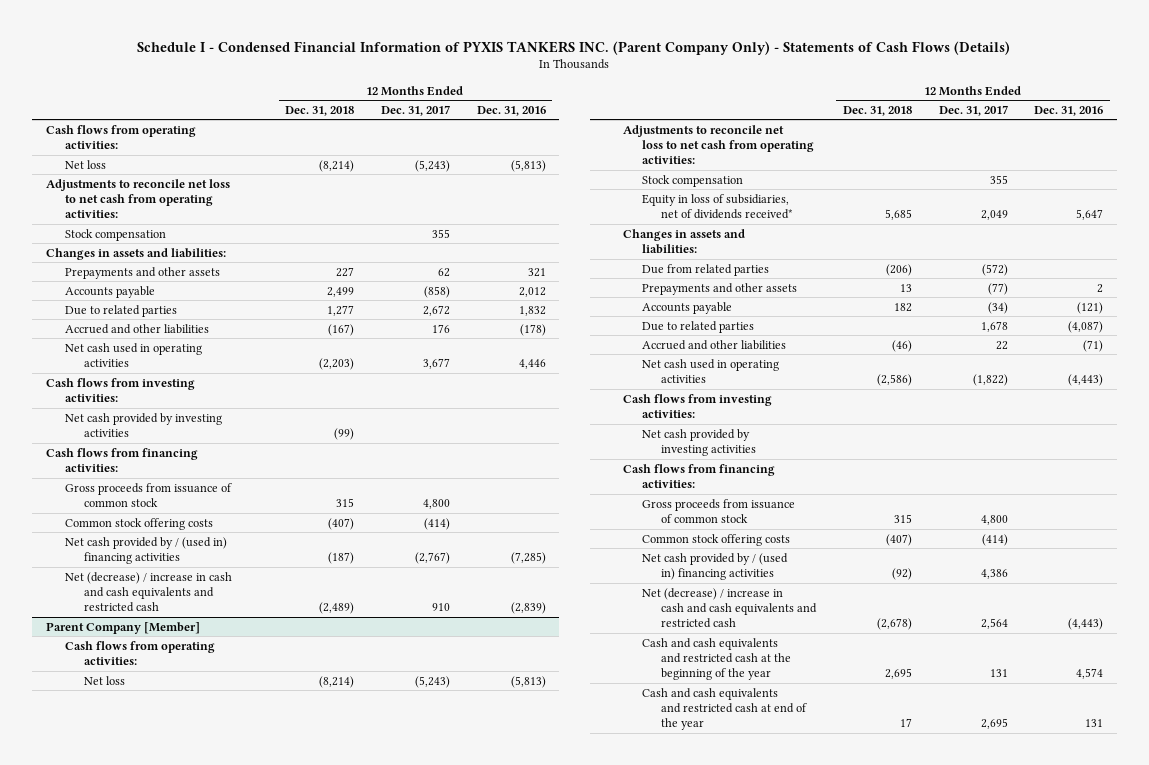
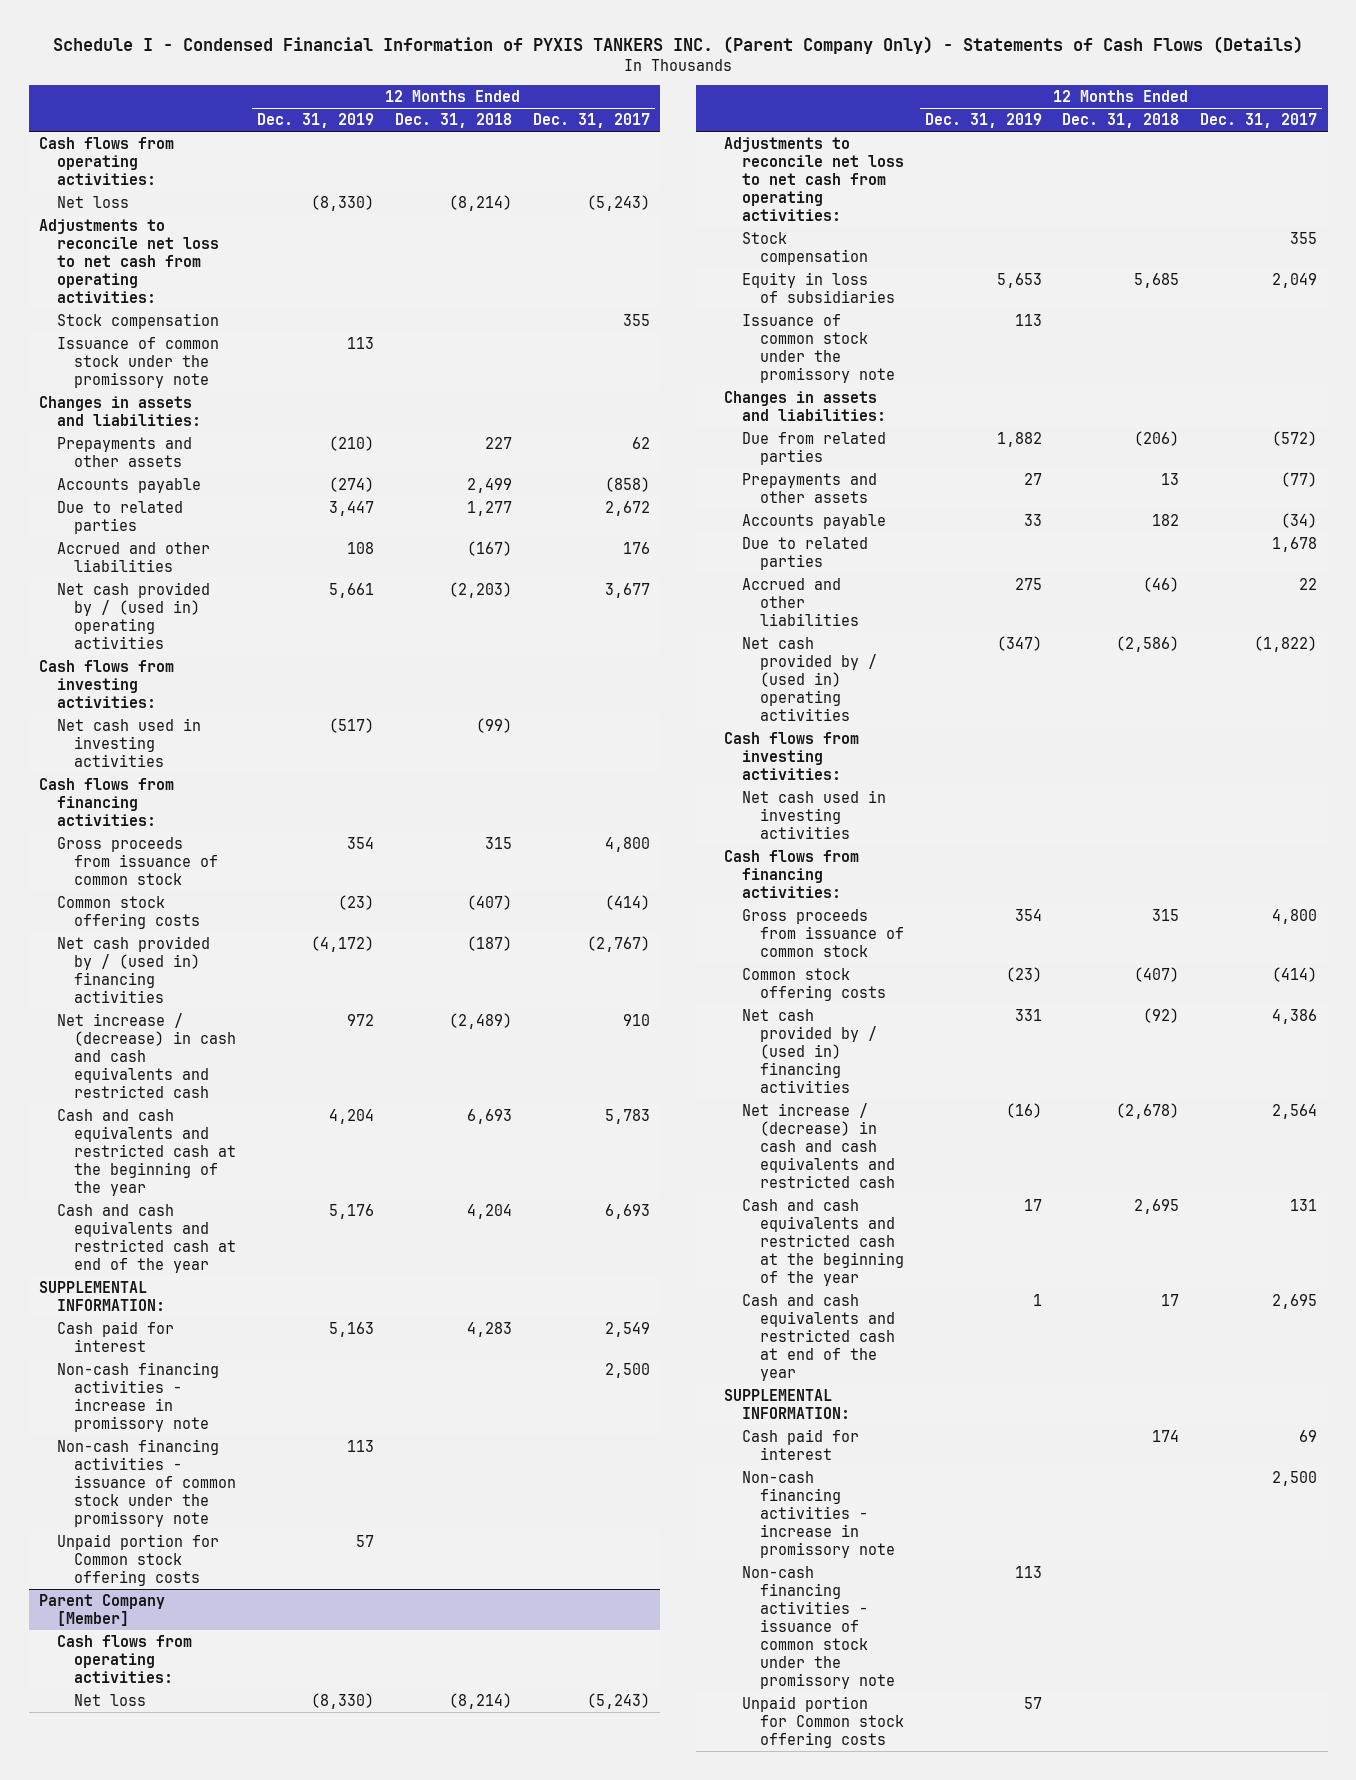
[476,105,546,116] Dec. 31, 2016 -> none
none -> [257,113,375,129] Dec. 31, 2019
none -> [56,336,219,388] Issuance of common stock under the promissory note
[64,342,202,368] Net cash used in operating activities -> [56,581,210,649] Net cash provided by / (used in) operating activities
[64,412,222,438] Net cash provided by investing activities -> [56,717,201,767] Net cash used in investing activities
[64,571,232,613] Net (decrease) / increase in cash and cash equivalents and restricted cash -> [56,1012,237,1098] Net increase / (decrease) in cash and cash equivalents and restricted cash
none -> [56,1108,237,1196] Cash and cash equivalents and restricted cash at the beginning of the year
none -> [56,1203,237,1273] Cash and cash equivalents and restricted cash at end of the year
none -> [39,1280,165,1311] SUPPLEMENTAL INFORMATION:
none -> [56,1320,174,1352] Cash paid for interest
none -> [56,1361,219,1432] Non-cash financing activities - increase in promissory note
none -> [56,1438,237,1527] Non-cash financing activities - issuance of common stock under the promissory note
none -> [56,1533,219,1586] Unpaid portion for Common stock offering costs
[641,193,794,220] Equity in loss of subsidiaries, net of dividends received* -> [741,271,895,303] Equity in loss of subsidiaries
none -> [741,313,895,383] Issuance of common stock under the promissory note
[641,358,779,384] Net cash used in operating activities -> [741,636,877,721] Net cash provided by / (used in) operating activities
[641,428,757,457] Net cash provided by investing activities -> [741,789,886,839] Net cash used in investing activities
[641,587,818,629] Net (decrease) / increase in cash and cash equivalents and restricted cash -> [741,1102,895,1188] Net increase / (decrease) in cash and cash equivalents and restricted cash
none -> [724,1388,850,1419] SUPPLEMENTAL INFORMATION:
none -> [741,1428,859,1460] Cash paid for interest
none -> [741,1470,895,1558] Non-cash financing activities - increase in promissory note
none -> [741,1565,895,1689] Non-cash financing activities - issuance of common stock under the promissory note
none -> [741,1695,904,1748] Unpaid portion for Common stock offering costs

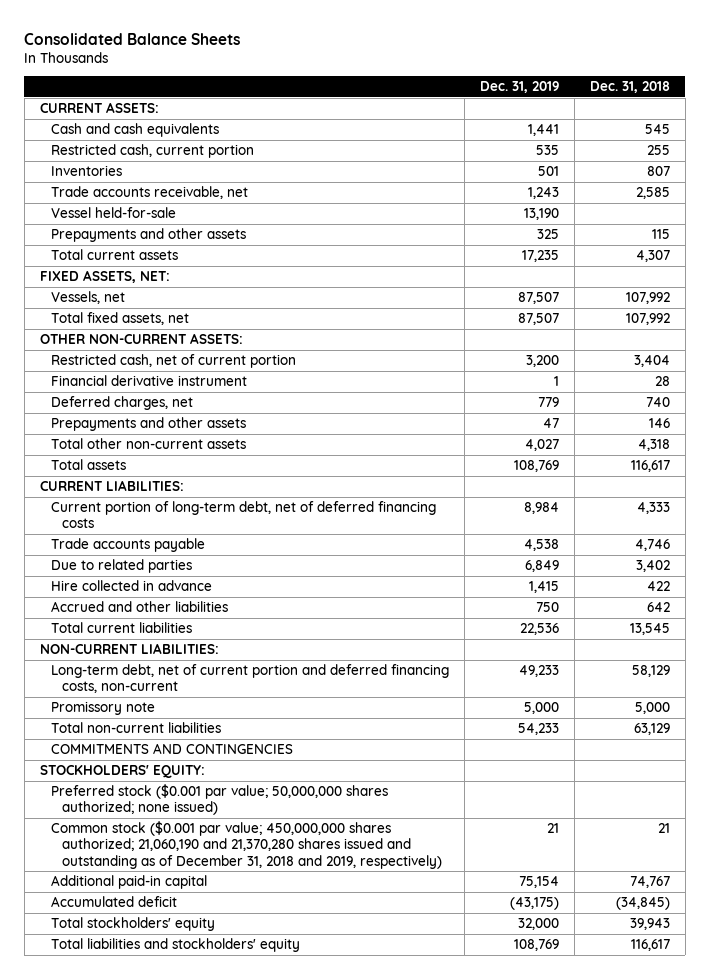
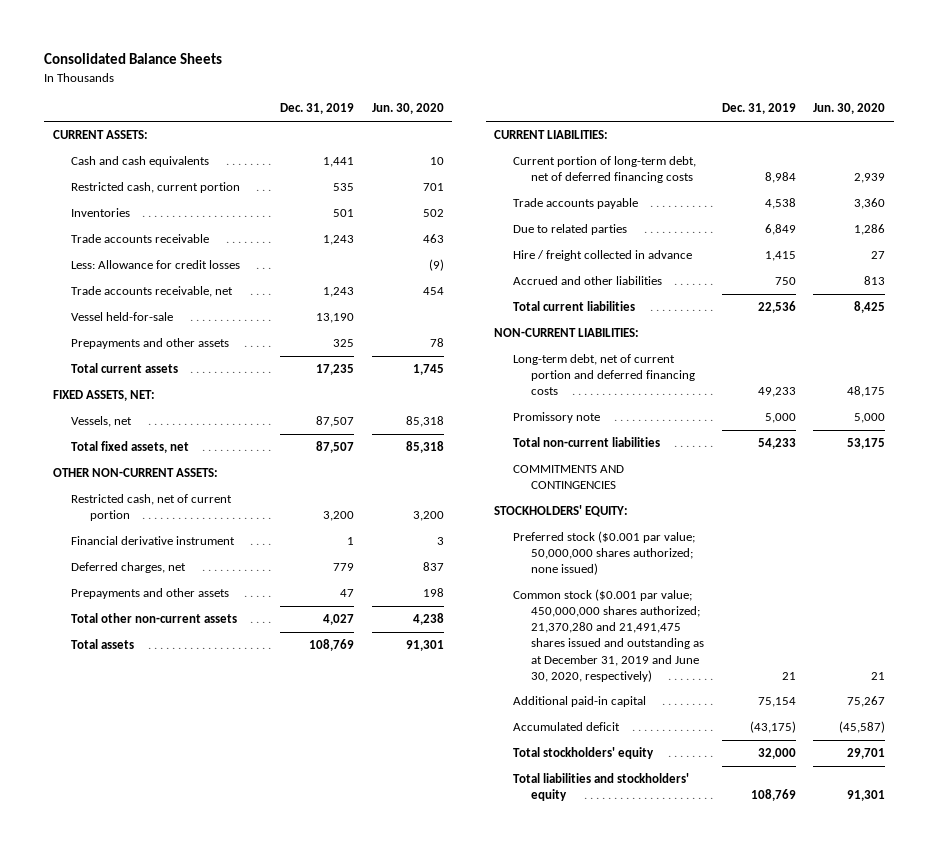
[589,81,670,94] Dec. 31, 2018 -> none
none -> [371,103,444,115] Jun. 30, 2020
none -> [71,234,210,244] Trade accounts receivable
none -> [71,260,241,270] Less: Allowance for credit losses
[50,580,212,592] Hire collected in advance -> [512,250,692,262] Hire / freight collected in advance
[50,664,449,694] Long-term debt, net of current portion and deferred financing costs, non-current -> [512,354,696,396] Long-term debt, net of current portion and deferred financing costs
[50,821,443,869] Common stock ($0.001 par value; 450,000,000 shares authorized; 21,060,190 and 21,370,280 shares issued and outstanding as of December 31, 2018 and 2019, respectively) -> [512,589,705,682] Common stock ($0.001 par value; 450,000,000 shares authorized; 21,370,280 and 21,491,475 shares issued and outstanding as at December 31, 2019 and June 30, 2020, respectively)

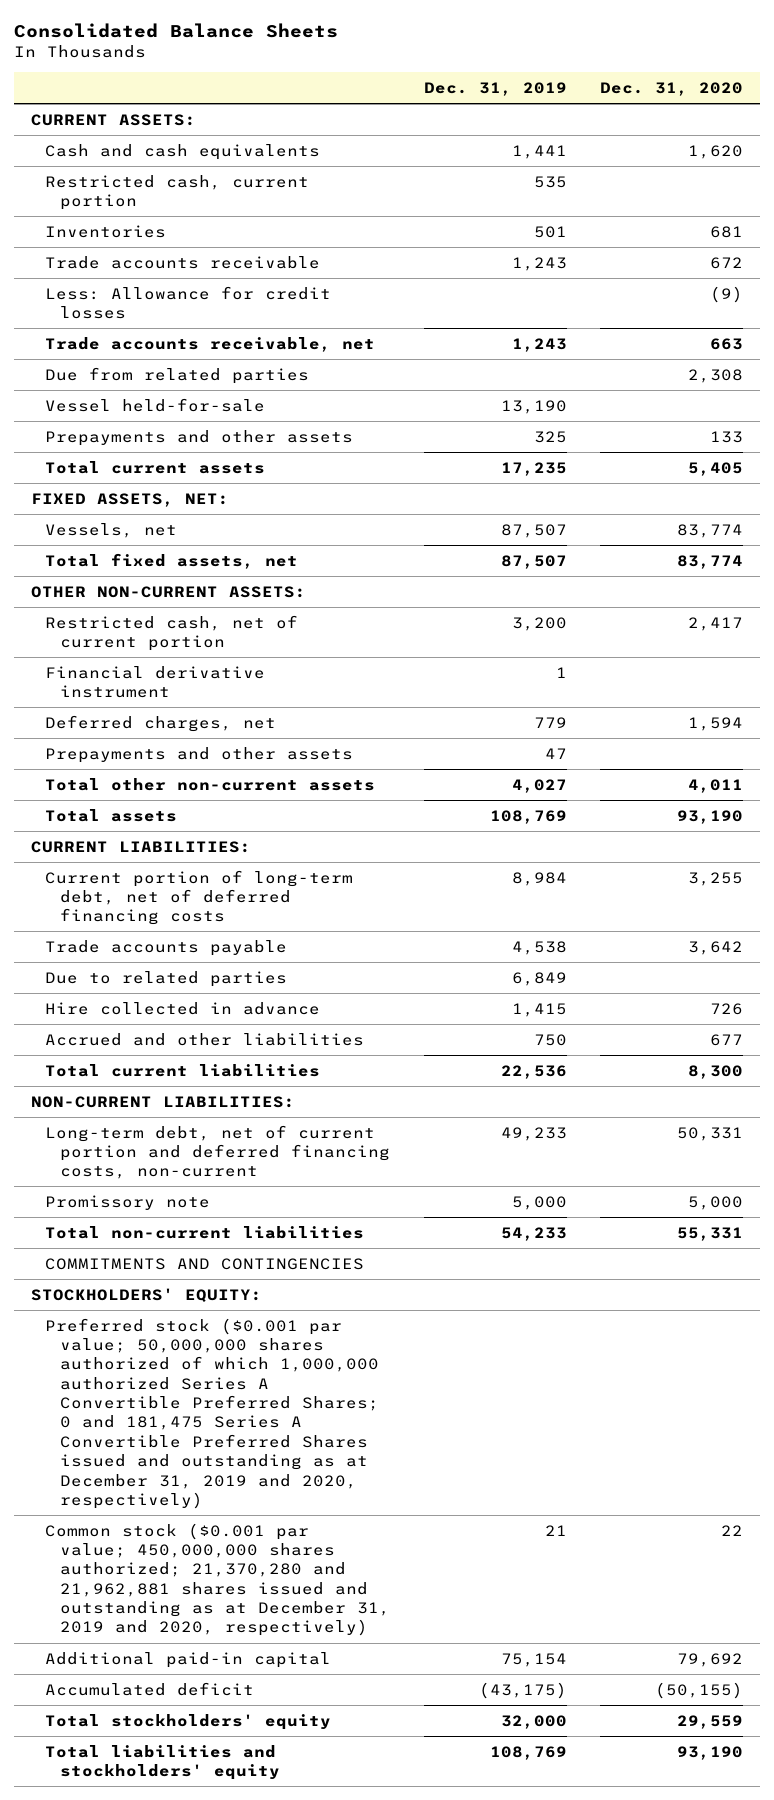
[371,103,444,115] Jun. 30, 2020 -> none
none -> [600,81,744,96] Dec. 31, 2020
none -> [45,366,310,384] Due from related parties
[512,250,692,262] Hire / freight collected in advance -> [45,1001,321,1015] Hire collected in advance
[512,354,696,396] Long-term debt, net of current portion and deferred financing costs -> [45,1124,390,1180] Long-term debt, net of current portion and deferred financing costs, non-current
[512,531,695,576] Preferred stock ($0.001 par value; 50,000,000 shares authorized; none issued) -> [45,1317,379,1509] Preferred stock ($0.001 par value; 50,000,000 shares authorized of which 1,000,000 authorized Series A Convertible Preferred Shares; 0 and 181,475 Series A Convertible Preferred Shares issued and outstanding as at December 31, 2019 and 2020, respectively)
[512,589,705,682] Common stock ($0.001 par value; 450,000,000 shares authorized; 21,370,280 and 21,491,475 shares issued and outstanding as at December 31, 2019 and June 30, 2020, respectively) -> [45,1522,390,1637] Common stock ($0.001 par value; 450,000,000 shares authorized; 21,370,280 and 21,962,881 shares issued and outstanding as at December 31, 2019 and 2020, respectively)

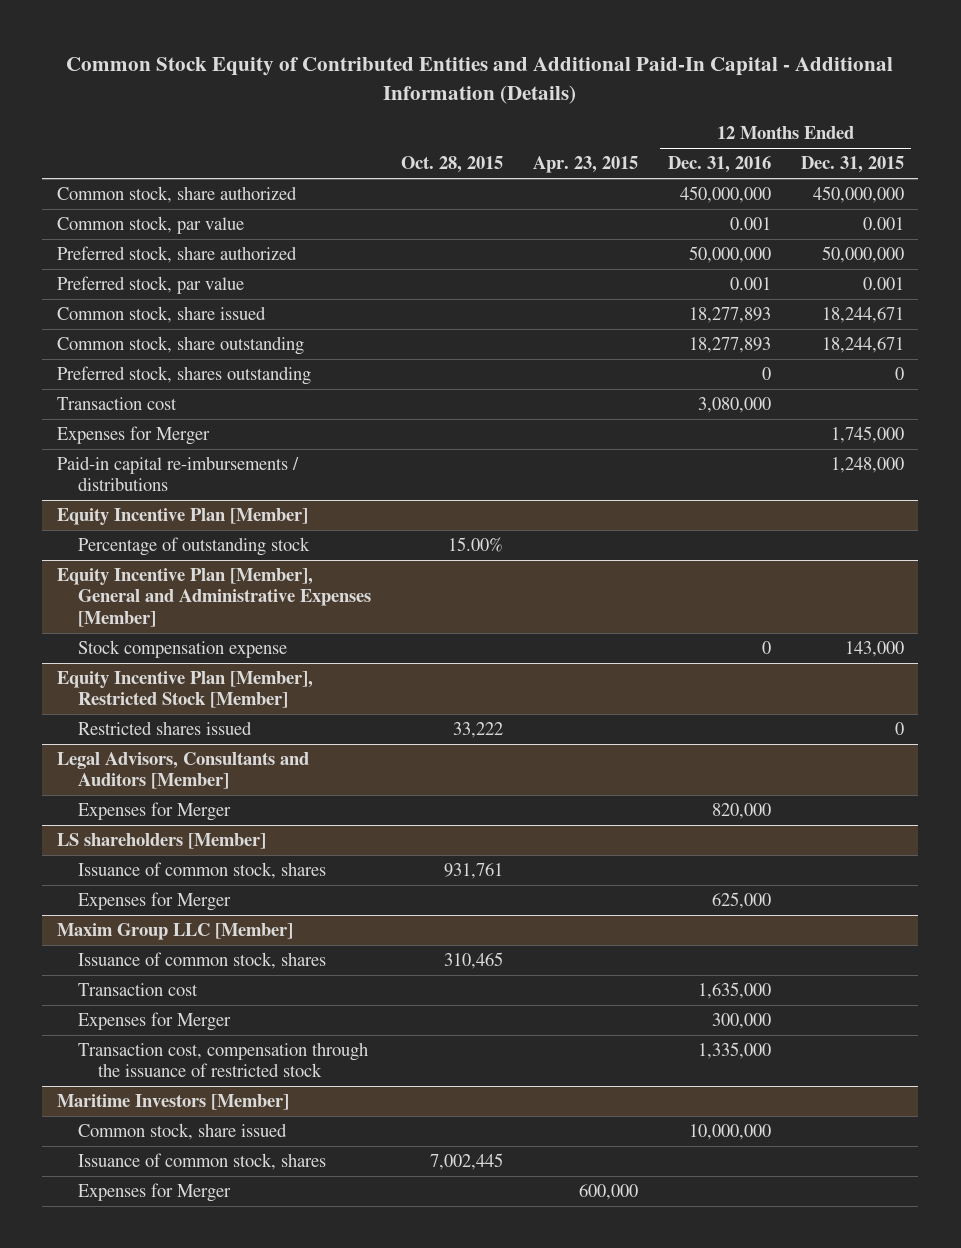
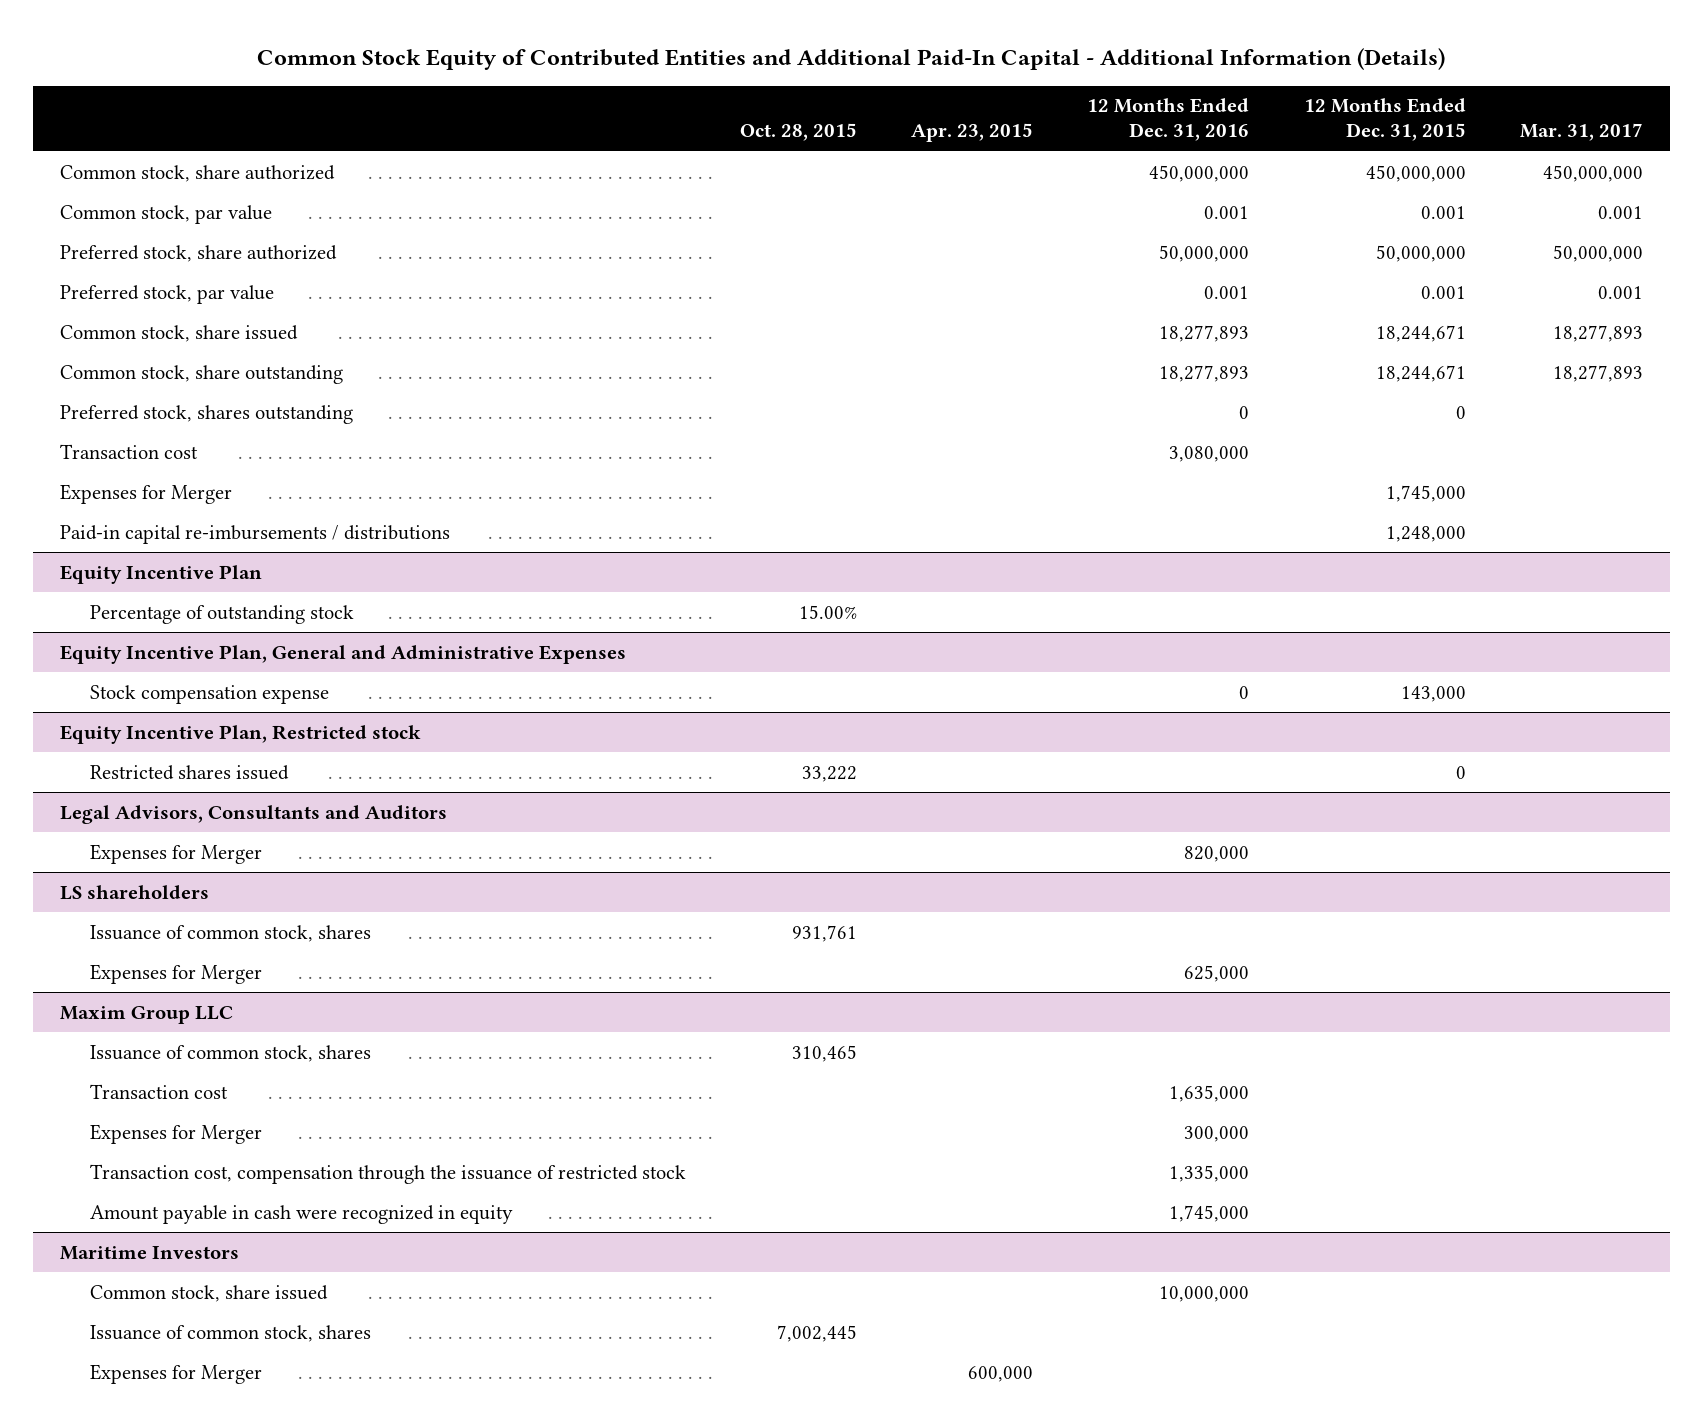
none -> [1519,123,1643,142] Mar. 31, 2017
[57,508,309,526] Equity Incentive Plan [Member] -> [60,564,263,584] Equity Incentive Plan
[57,568,371,627] Equity Incentive Plan [Member], General and Administrative Expenses [Member] -> [60,644,627,664] Equity Incentive Plan, General and Administrative Expenses
[57,671,314,709] Equity Incentive Plan [Member], Restricted Stock [Member] -> [60,724,422,744] Equity Incentive Plan, Restricted stock
[57,752,310,790] Legal Advisors, Consultants and Auditors [Member] -> [60,804,448,824] Legal Advisors, Consultants and Auditors
[57,833,267,850] LS shareholders [Member] -> [60,884,210,900] LS shareholders
[57,923,294,941] Maxim Group LLC [Member] -> [60,1005,234,1024] Maxim Group LLC
none -> [90,1204,514,1224] Amount payable in cash were recognized in equity
[57,1094,290,1111] Maritime Investors [Member] -> [60,1245,240,1260] Maritime Investors

